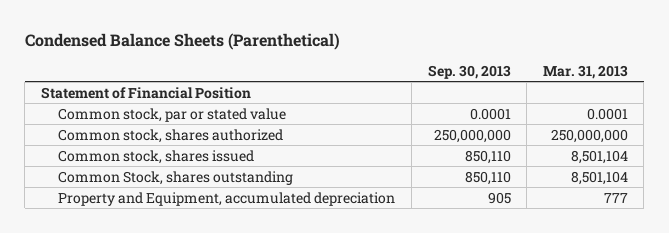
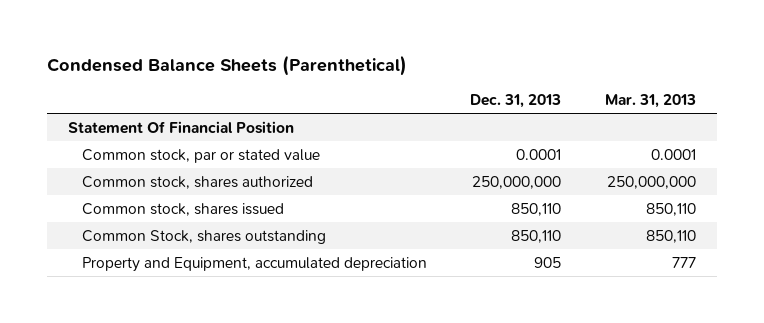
[427,64,511,79] Sep. 30, 2013 -> none
none -> [470,94,562,109] Dec. 31, 2013
[40,86,251,99] Statement of Financial Position -> [68,120,295,134] Statement Of Financial Position
[570,149,628,164] 8,501,104 -> [645,202,696,216] 850,110
[570,170,628,185] 8,501,104 -> [645,229,696,243] 850,110

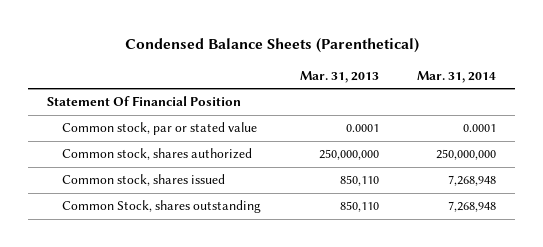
[470,94,562,109] Dec. 31, 2013 -> none
none -> [417,70,497,83] Mar. 31, 2014
[81,256,427,272] Property and Equipment, accumulated depreciation -> none

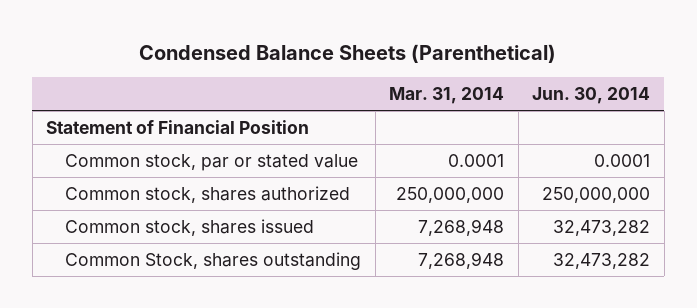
[299,70,379,83] Mar. 31, 2013 -> none
none -> [532,87,651,105] Jun. 30, 2014
[47,96,242,107] Statement Of Financial Position -> [46,119,310,134] Statement of Financial Position

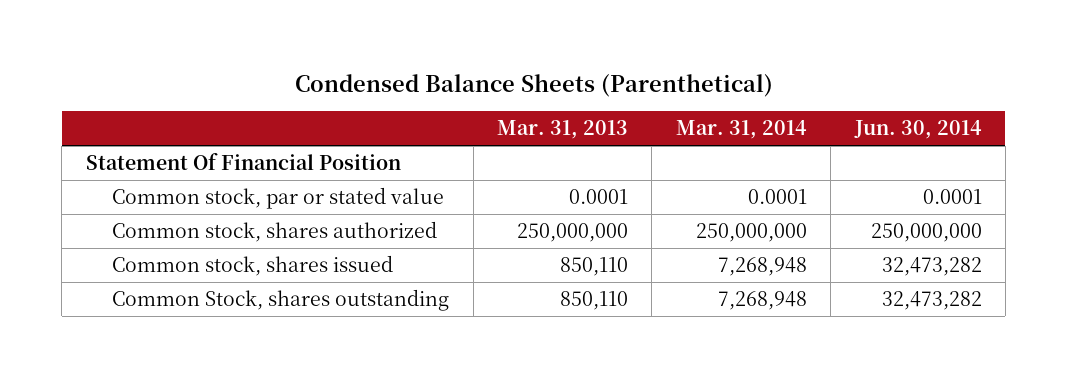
none -> [496,119,628,139] Mar. 31, 2013
[46,119,310,134] Statement of Financial Position -> [85,153,401,171] Statement Of Financial Position

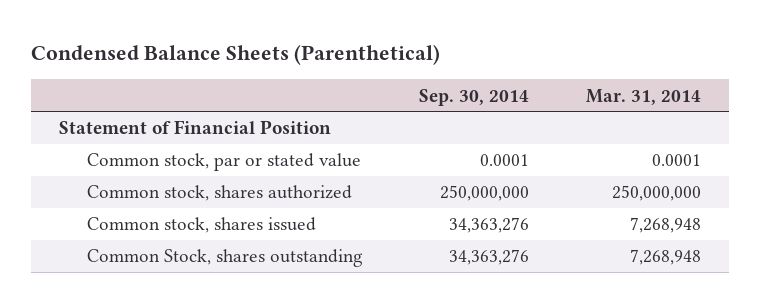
[496,119,628,139] Mar. 31, 2013 -> none
[853,119,982,139] Jun. 30, 2014 -> none
none -> [419,88,530,106] Sep. 30, 2014
[85,153,401,171] Statement Of Financial Position -> [59,120,332,135] Statement of Financial Position

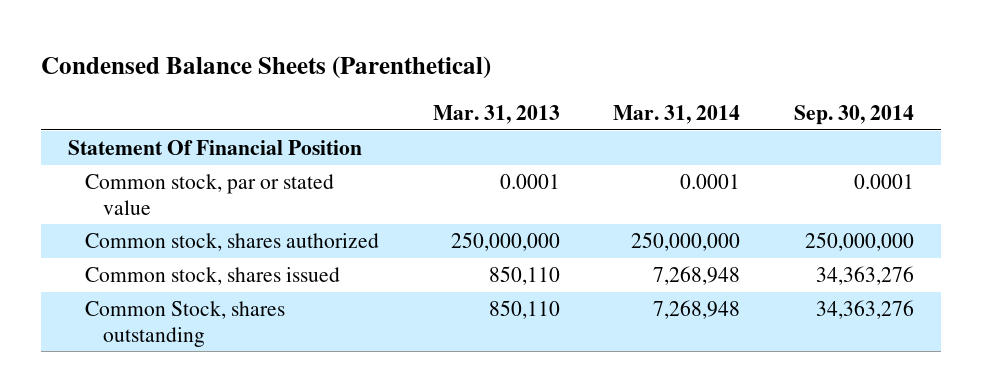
none -> [432,105,560,125] Mar. 31, 2013
[59,120,332,135] Statement of Financial Position -> [67,140,362,156] Statement Of Financial Position

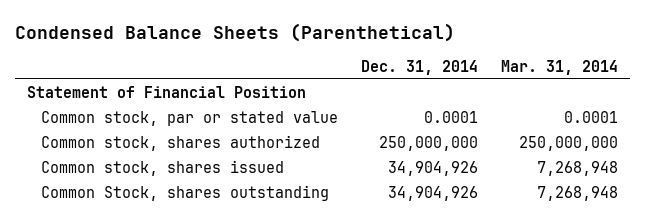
[432,105,560,125] Mar. 31, 2013 -> none
[793,105,914,126] Sep. 30, 2014 -> none
none -> [361,59,479,75] Dec. 31, 2014
[67,140,362,156] Statement Of Financial Position -> [26,86,306,99] Statement of Financial Position

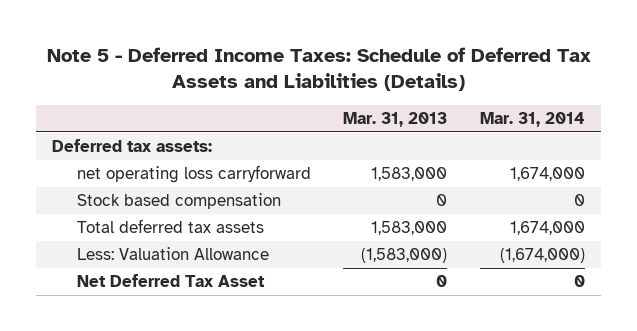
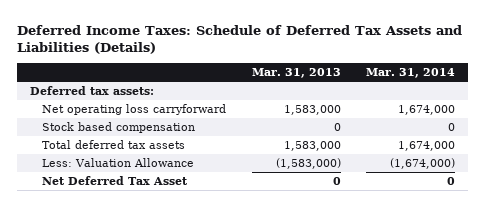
[46,47,591,92] Note 5 - Deferred Income Taxes: Schedule of Deferred Tax Assets and Liabilities (Details) -> [17,24,463,54] Deferred Income Taxes: Schedule of Deferred Tax Assets and Liabilities (Details)
[76,165,311,184] net operating loss carryforward -> [42,104,227,116] Net operating loss carryforward

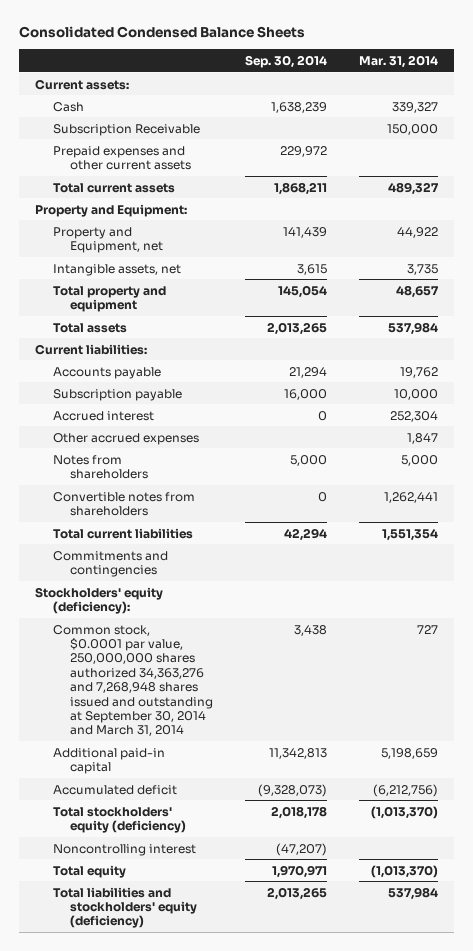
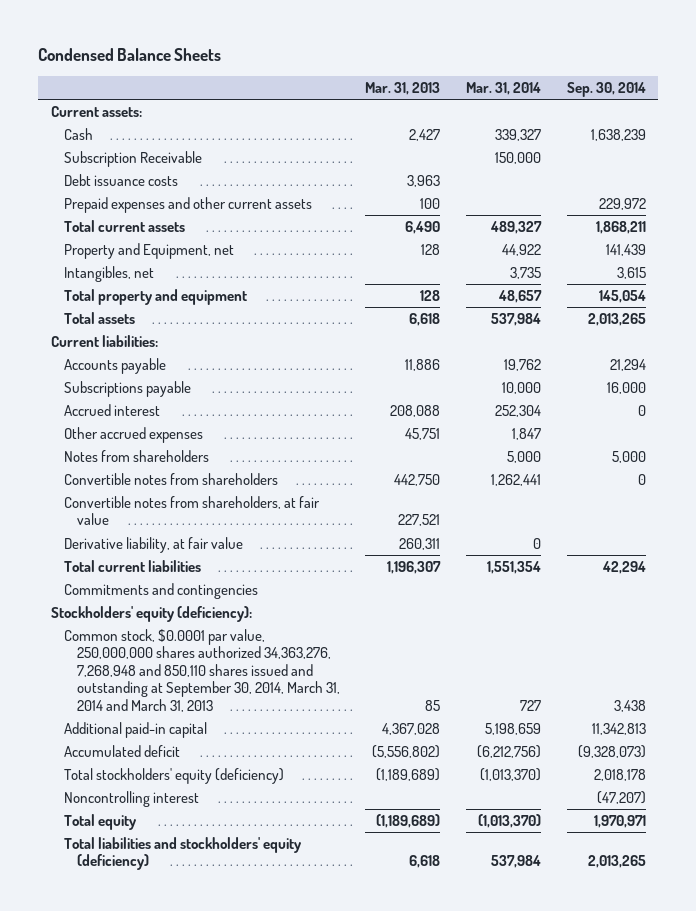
[19,26,306,39] Consolidated Condensed Balance Sheets -> [37,48,221,62] Condensed Balance Sheets
none -> [365,82,441,96] Mar. 31, 2013
none -> [63,174,178,187] Debt issuance costs
[35,203,188,217] Property and Equipment: -> none
[52,263,181,276] Intangible assets, net -> [63,266,154,283] Intangibles, net
[52,388,182,401] Subscription payable -> [63,381,191,398] Subscriptions payable
none -> [63,496,320,526] Convertible notes from shareholders, at fair value
none -> [63,537,243,554] Derivative liability, at fair value
[52,624,213,737] Common stock, $0.0001 par value, 250,000,000 shares authorized 34,363,276 and 7,268,948 shares issued and outstanding at September 30, 2014 and March 31, 2014 -> [63,629,340,712] Common stock, $0.0001 par value, 250,000,000 shares authorized 34,363,276, 7,268,948 and 850,110 shares issued and outstanding at September 30, 2014, March 31, 2014 and March 31, 2013

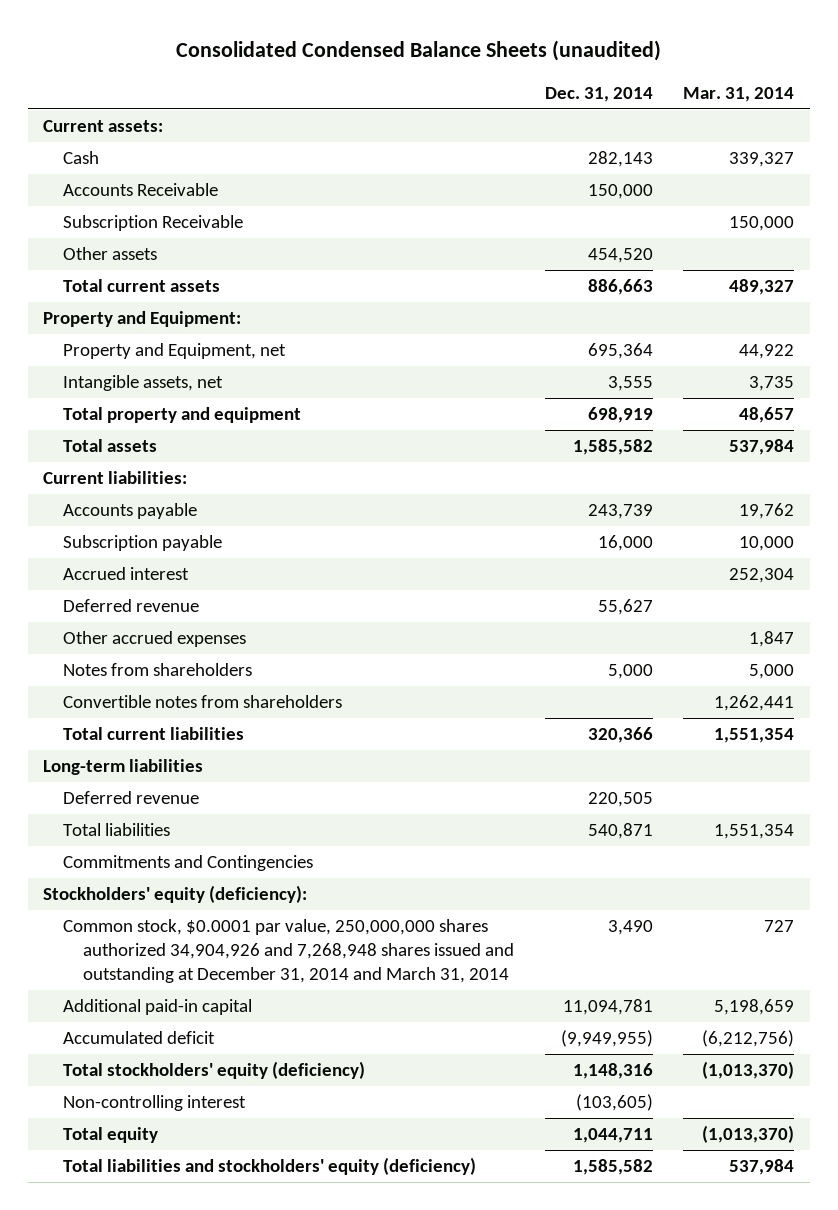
[37,48,221,62] Condensed Balance Sheets -> [175,40,661,62] Consolidated Condensed Balance Sheets (unaudited)
[365,82,441,96] Mar. 31, 2013 -> none
[566,82,646,98] Sep. 30, 2014 -> none
none -> [544,86,653,102] Dec. 31, 2014
none -> [63,183,219,197] Accounts Receivable
[63,174,178,187] Debt issuance costs -> none
[63,197,312,214] Prepaid expenses and other current assets -> none
none -> [63,247,158,261] Other assets
none -> [43,311,242,328] Property and Equipment:
[63,266,154,283] Intangibles, net -> [63,375,224,392] Intangible assets, net
[63,381,191,398] Subscriptions payable -> [63,535,223,552] Subscription payable
none -> [63,599,200,613] Deferred revenue
[63,496,320,526] Convertible notes from shareholders, at fair value -> none
[63,537,243,554] Derivative liability, at fair value -> none
none -> [43,759,204,776] Long-term liabilities
none -> [63,791,200,805] Deferred revenue
none -> [63,823,171,837] Total liabilities
[63,583,258,600] Commitments and contingencies -> [63,855,314,872] Commitments and Contingencies
[63,629,340,712] Common stock, $0.0001 par value, 250,000,000 shares authorized 34,363,276, 7,268,948 and 850,110 shares issued and outstanding at September 30, 2014, March 31, 2014 and March 31, 2013 -> [63,919,515,983] Common stock, $0.0001 par value, 250,000,000 shares authorized 34,904,926 and 7,268,948 shares issued and outstanding at December 31, 2014 and March 31, 2014
[63,791,199,808] Noncontrolling interest -> [63,1095,247,1112] Non-controlling interest

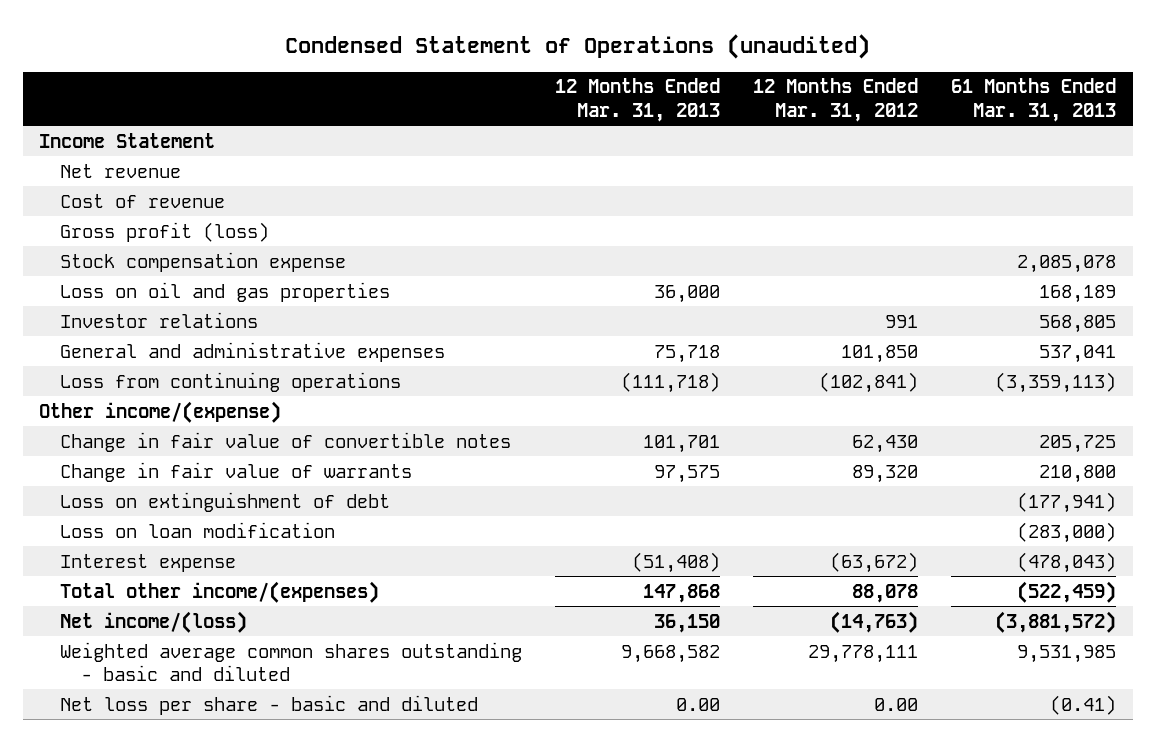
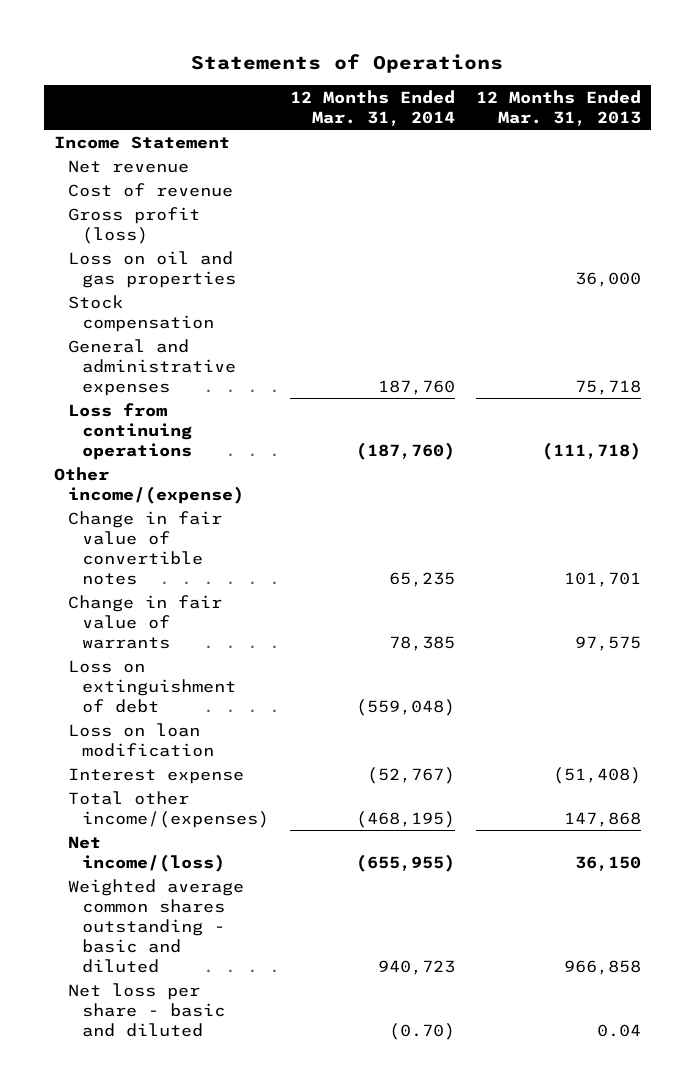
[284,33,870,59] Condensed Statement of Operations (unaudited) -> [191,53,504,73] Statements of Operations
[753,78,919,122] 12 Months Ended Mar. 31, 2012 -> none
[951,78,1117,122] 61 Months Ended Mar. 31, 2013 -> none
none -> [289,90,455,126] 12 Months Ended Mar. 31, 2014
[60,251,347,272] Stock compensation expense -> none
[60,311,259,328] Investor relations -> none
none -> [68,294,215,332] Stock compensation
[621,644,721,663] 9,668,582 -> [563,959,641,975] 966,858
[676,697,721,711] 0.00 -> [596,1023,641,1037] 0.04

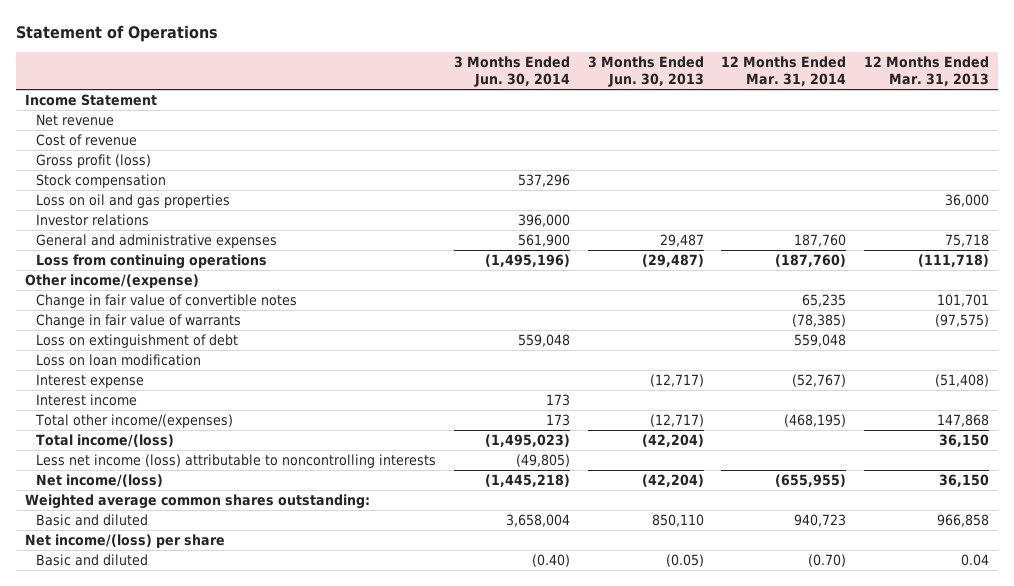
[191,53,504,73] Statements of Operations -> [16,24,219,42] Statement of Operations
none -> [453,56,570,88] 3 Months Ended Jun. 30, 2014
none -> [587,56,704,88] 3 Months Ended Jun. 30, 2013
[68,250,237,288] Loss on oil and gas properties -> [36,194,231,209] Loss on oil and gas properties
none -> [36,214,150,227] Investor relations
[388,635,455,651] 78,385 -> [792,314,847,328] (78,385)
[574,635,641,651] 97,575 -> [935,314,990,328] (97,575)
[355,698,455,716] (559,048) -> [794,334,847,348] 559,048
none -> [36,394,138,407] Interest income
none -> [36,434,175,448] Total income/(loss)
none -> [36,454,437,469] Less net income (loss) attributable to noncontrolling interests
none -> [24,494,370,510] Weighted average common shares outstanding:
[68,878,245,973] Weighted average common shares outstanding - basic and diluted -> [36,514,149,527] Basic and diluted
none -> [24,534,225,549] Net income/(loss) per share
[68,982,226,1037] Net loss per share - basic and diluted -> [36,554,149,567] Basic and diluted

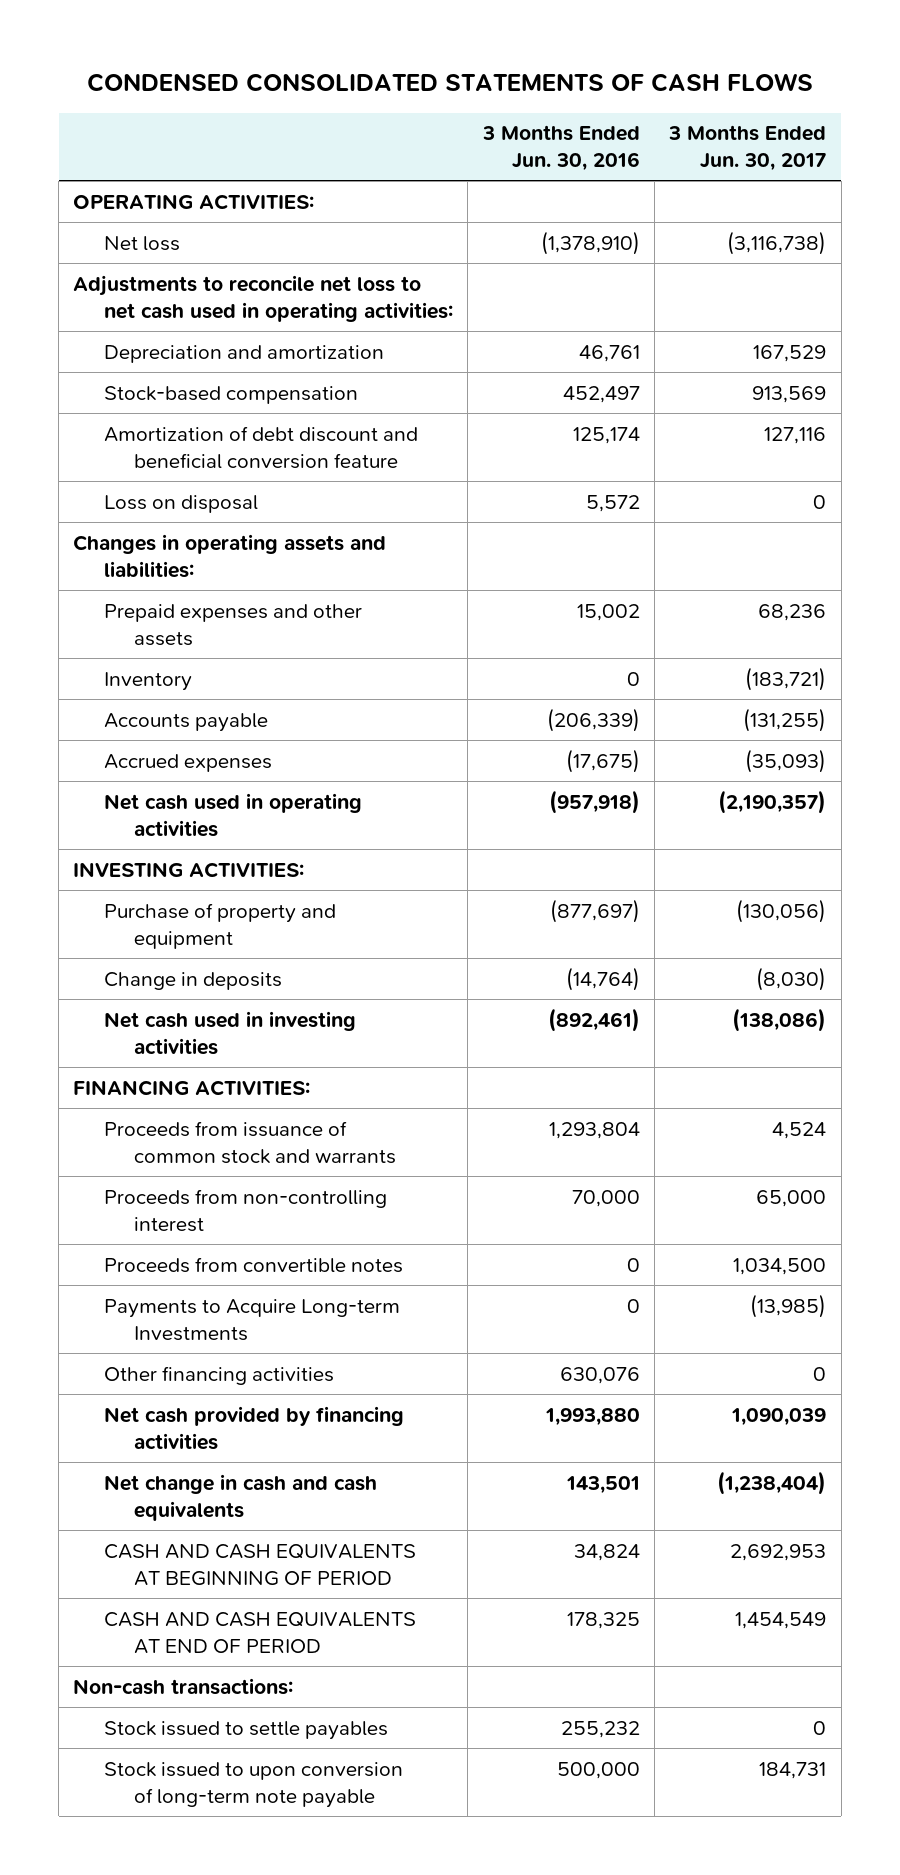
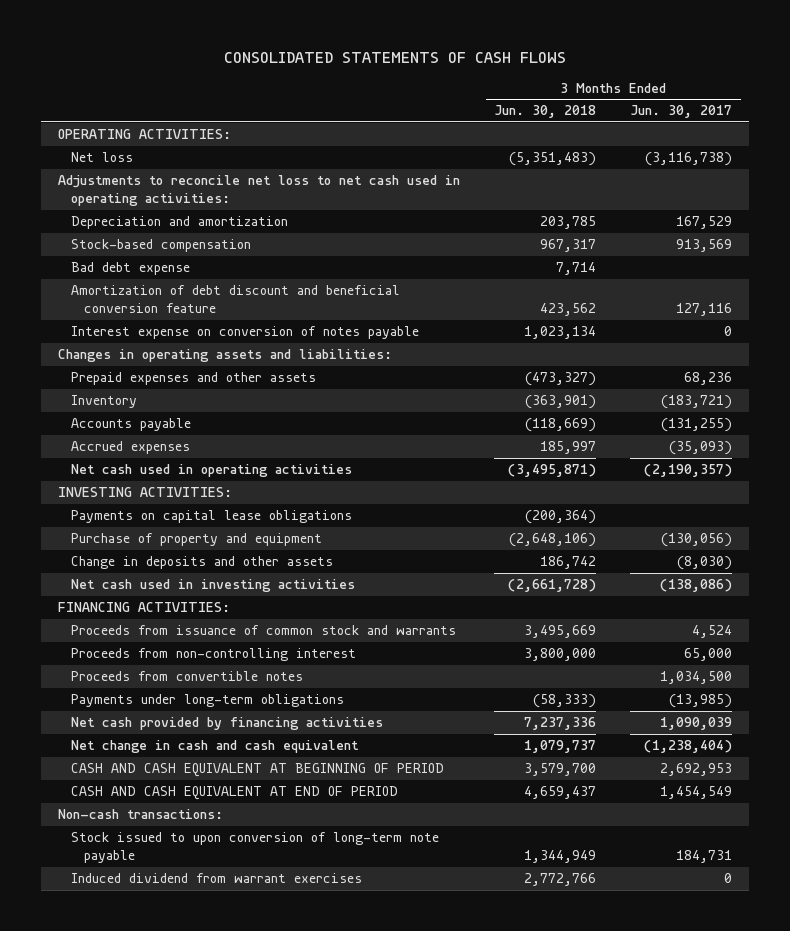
[86,73,813,93] CONDENSED CONSOLIDATED STATEMENTS OF CASH FLOWS -> [224,51,567,63] CONSOLIDATED STATEMENTS OF CASH FLOWS
[481,125,640,172] 3 Months Ended Jun. 30, 2016 -> none
none -> [494,105,597,119] Jun. 30, 2018
none -> [71,262,191,276] Bad debt expense
[103,494,258,513] Loss on disposal -> none
none -> [71,326,420,340] Interest expense on conversion of notes payable
none -> [71,510,353,524] Payments on capital lease obligations
[103,971,282,990] Change in deposits -> [71,556,334,570] Change in deposits and other assets
[103,1365,334,1385] Other financing activities -> none
[103,1298,400,1341] Payments to Acquire Long-term Investments -> [71,694,345,708] Payments under long-term obligations
[103,1473,377,1521] Net change in cash and cash equivalents -> [71,740,360,754] Net change in cash and cash equivalent
[103,1543,416,1586] CASH AND CASH EQUIVALENTS AT BEGINNING OF PERIOD -> [71,763,445,778] CASH AND CASH EQUIVALENT AT BEGINNING OF PERIOD
[103,1611,416,1654] CASH AND CASH EQUIVALENTS AT END OF PERIOD -> [71,786,399,801] CASH AND CASH EQUIVALENT AT END OF PERIOD
[103,1720,388,1740] Stock issued to settle payables -> none
none -> [71,873,363,884] Induced dividend from warrant exercises

